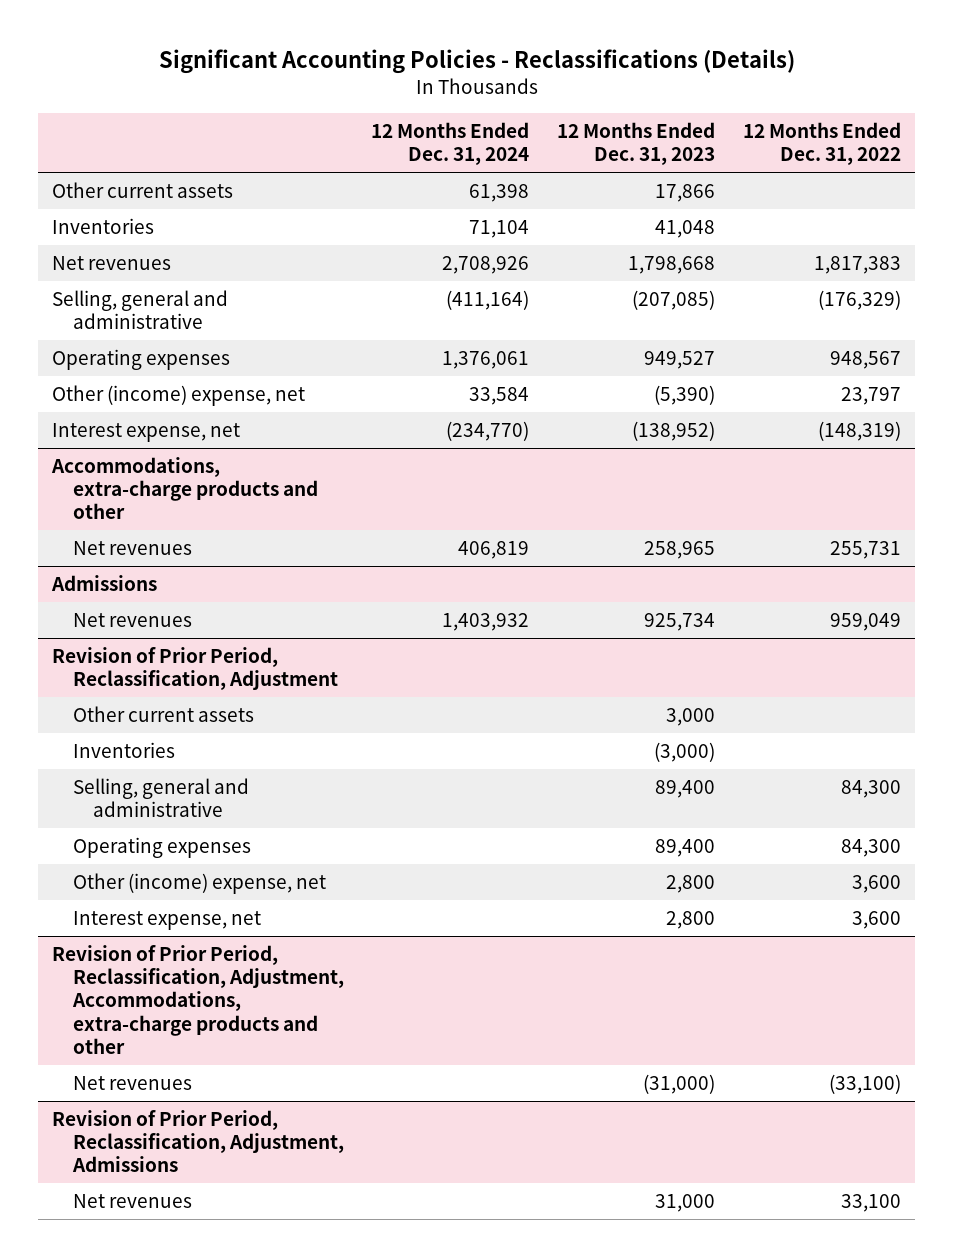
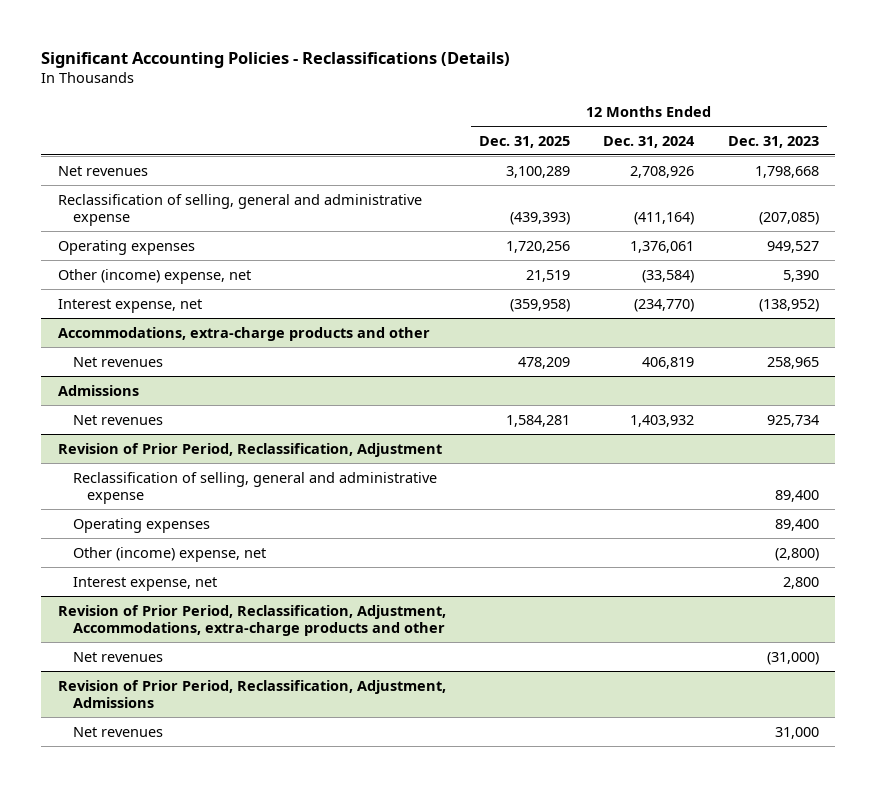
[742,122,901,166] 12 Months Ended Dec. 31, 2022 -> none
none -> [479,135,571,148] Dec. 31, 2025
[52,181,234,198] Other current assets -> none
[52,217,155,234] Inventories -> none
[52,289,229,330] Selling, general and administrative -> [57,193,422,226] Reclassification of selling, general and administrative expense
[469,386,530,405] 33,584 -> [642,269,695,283] (33,584)
[653,384,715,405] (5,390) -> [782,269,819,282] 5,390
[72,705,254,722] Other current assets -> none
[72,741,175,758] Inventories -> none
[72,777,249,818] Selling, general and administrative -> [72,471,437,504] Reclassification of selling, general and administrative expense
[665,874,715,893] 2,800 -> [774,547,819,561] (2,800)

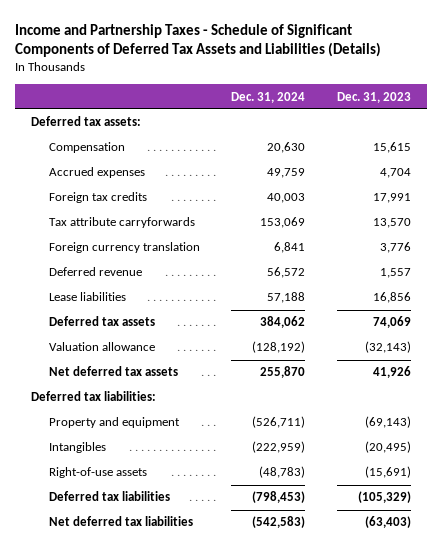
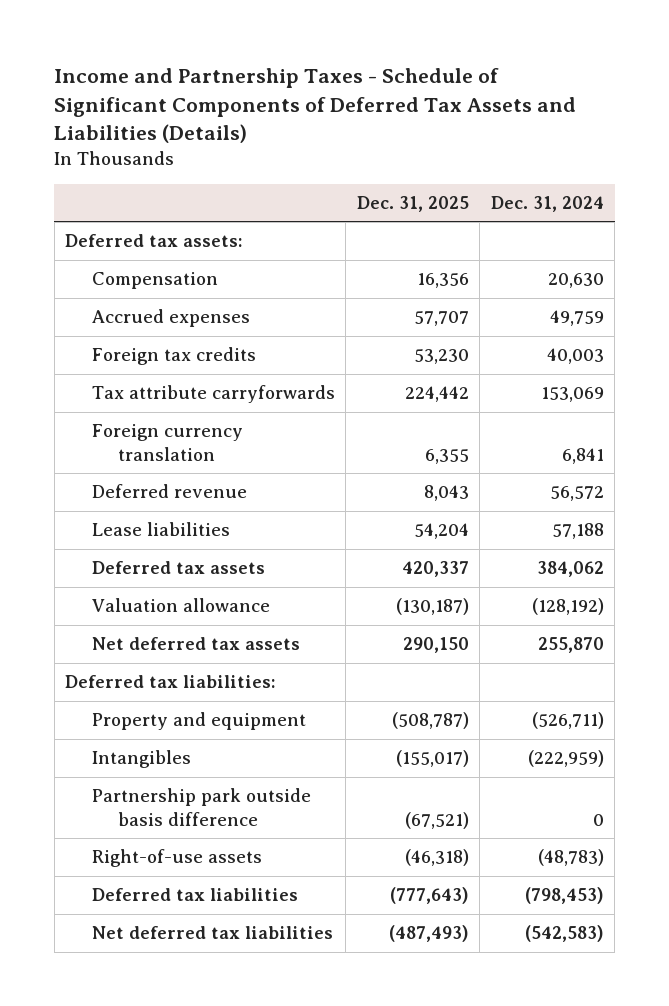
[337,91,412,103] Dec. 31, 2023 -> none
none -> [356,195,469,212] Dec. 31, 2025
none -> [91,788,311,826] Partnership park outside basis difference

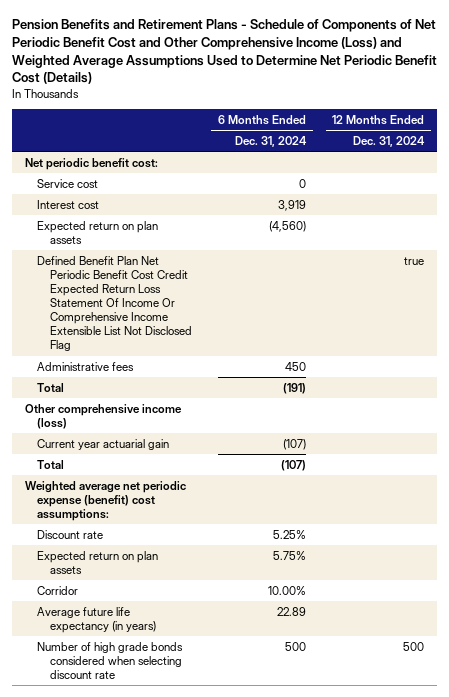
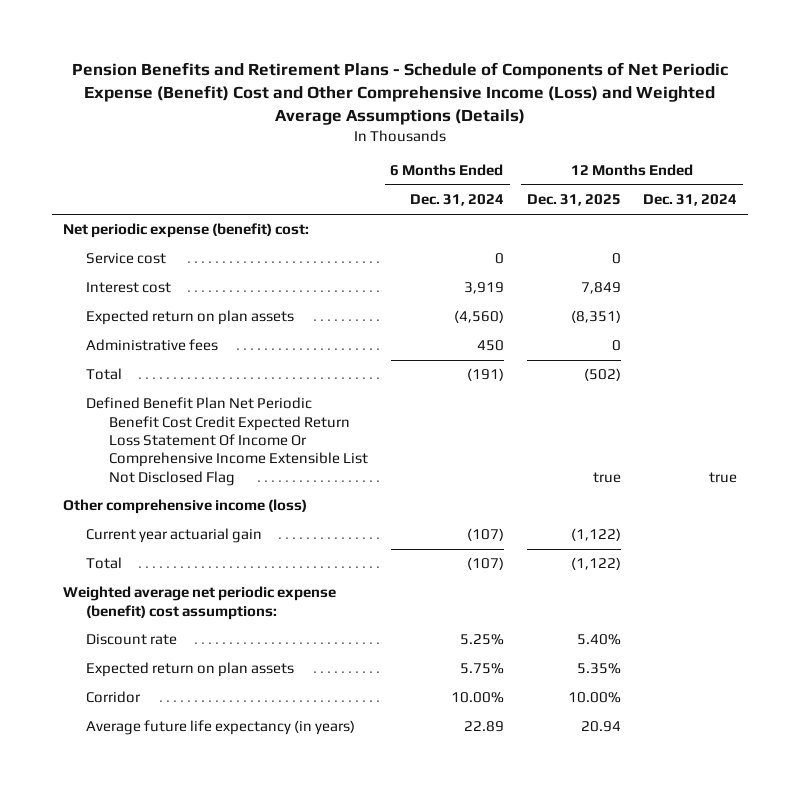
[11,19,437,85] Pension Benefits and Retirement Plans - Schedule of Components of Net Periodic Benefit Cost and Other Comprehensive Income (Loss) and Weighted Average Assumptions Used to Determine Net Periodic Benefit Cost (Details) -> [72,61,729,125] Pension Benefits and Retirement Plans - Schedule of Components of Net Periodic Expense (Benefit) Cost and Other Comprehensive Income (Loss) and Weighted Average Assumptions (Details)
none -> [526,194,621,207] Dec. 31, 2025
[24,157,158,170] Net periodic benefit cost: -> [62,223,309,239] Net periodic expense (benefit) cost:
[37,255,192,352] Defined Benefit Plan Net Periodic Benefit Cost Credit Expected Return Loss Statement Of Income Or Comprehensive Income Extensible List Not Disclosed Flag -> [86,397,369,486] Defined Benefit Plan Net Periodic Benefit Cost Credit Expected Return Loss Statement Of Income Or Comprehensive Income Extensible List Not Disclosed Flag
[37,641,184,679] Number of high grade bonds considered when selecting discount rate -> none

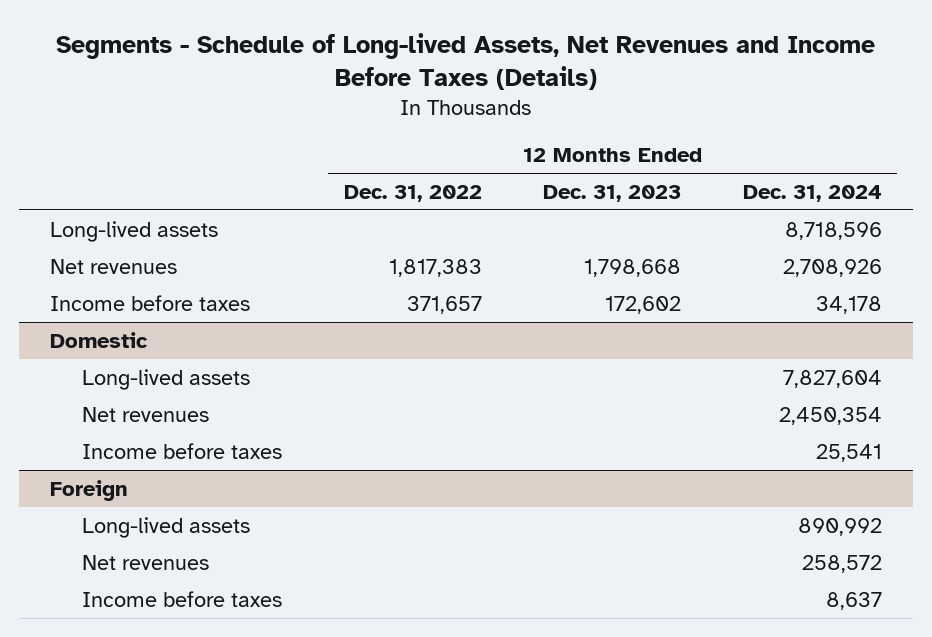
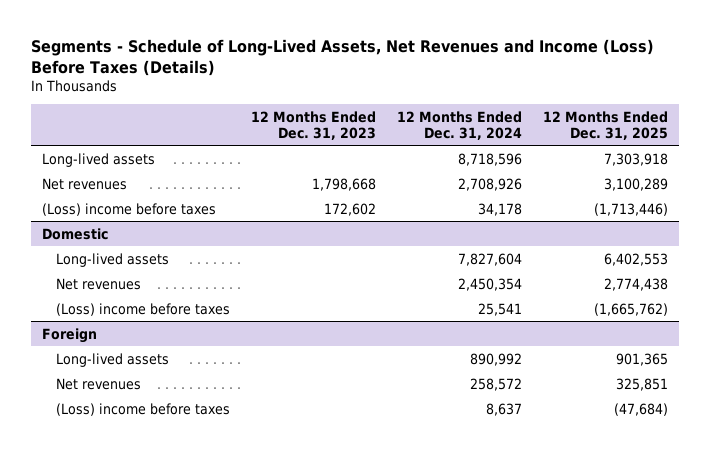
[56,32,876,91] Segments - Schedule of Long-lived Assets, Net Revenues and Income Before Taxes (Details) -> [31,38,655,76] Segments - Schedule of Long-Lived Assets, Net Revenues and Income (Loss) Before Taxes (Details)
[343,184,482,202] Dec. 31, 2022 -> none
none -> [543,110,669,140] 12 Months Ended Dec. 31, 2025
[50,294,251,311] Income before taxes -> [41,202,216,216] (Loss) income before taxes
[81,442,282,459] Income before taxes -> [56,302,231,316] (Loss) income before taxes
[81,590,282,607] Income before taxes -> [56,402,231,416] (Loss) income before taxes

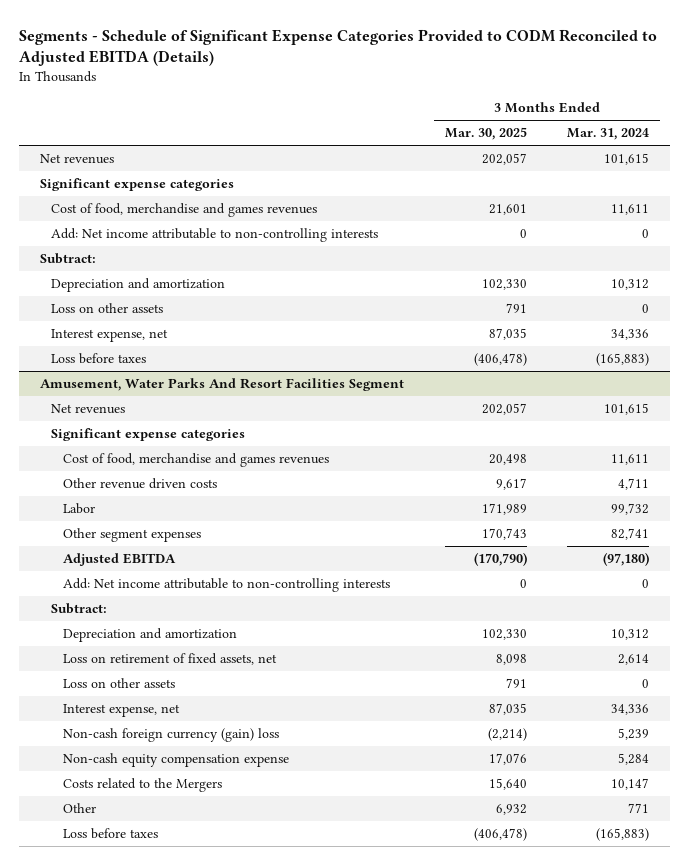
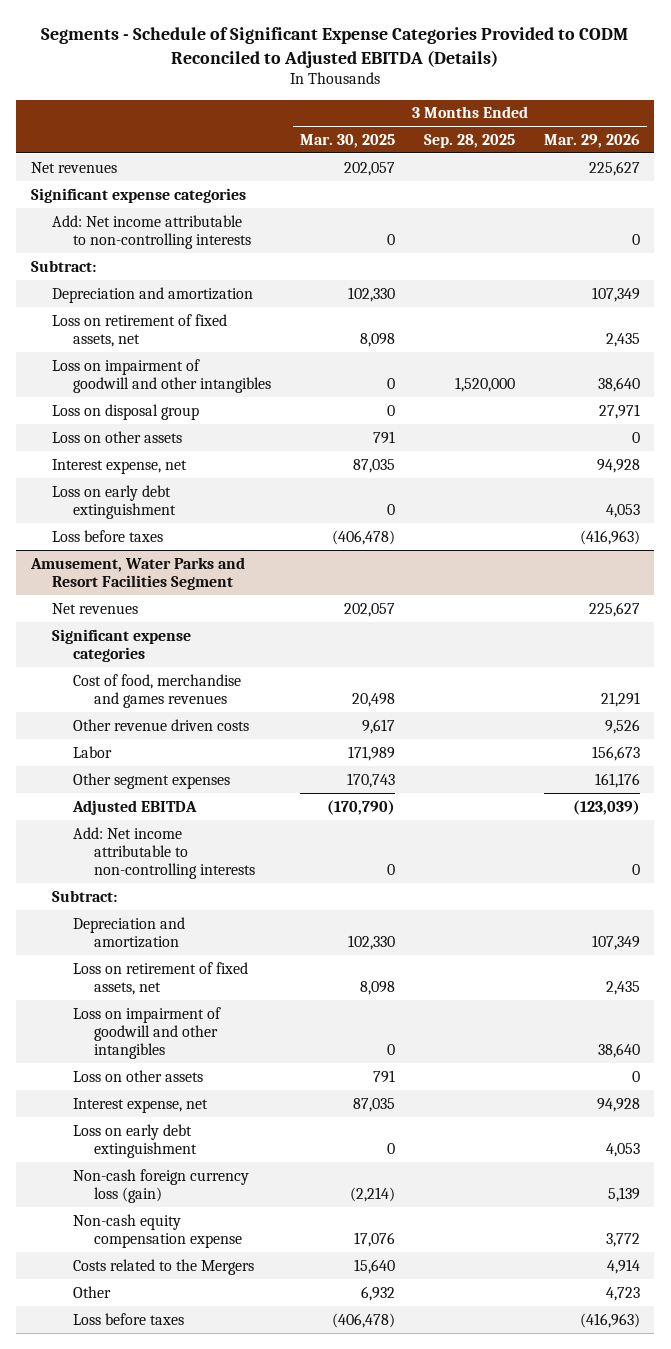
[567,128,650,141] Mar. 31, 2024 -> none
none -> [423,133,515,148] Sep. 28, 2025
none -> [543,133,640,148] Mar. 29, 2026
[51,203,318,218] Cost of food, merchandise and games revenues -> none
none -> [51,313,227,347] Loss on retirement of fixed assets, net
none -> [51,358,272,393] Loss on impairment of goodwill and other intangibles
none -> [51,403,199,420] Loss on disposal group
none -> [51,484,177,519] Loss on early debt extinguishment
[39,378,404,392] Amusement, Water Parks And Resort Facilities Segment -> [29,556,245,590] Amusement, Water Parks and Resort Facilities Segment
none -> [73,1006,222,1060] Loss on impairment of goodwill and other intangibles
none -> [73,1123,198,1158] Loss on early debt extinguishment
[62,728,279,743] Non-cash foreign currency (gain) loss -> [73,1168,250,1203] Non-cash foreign currency loss (gain)

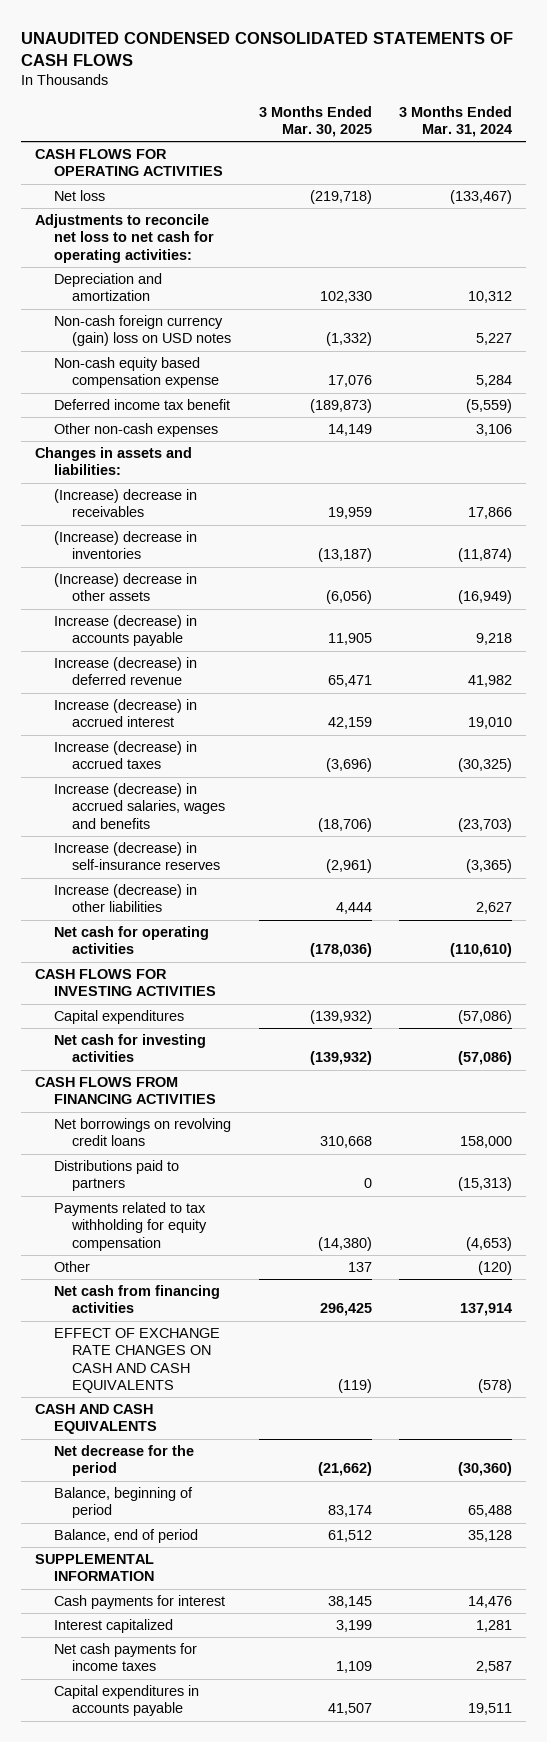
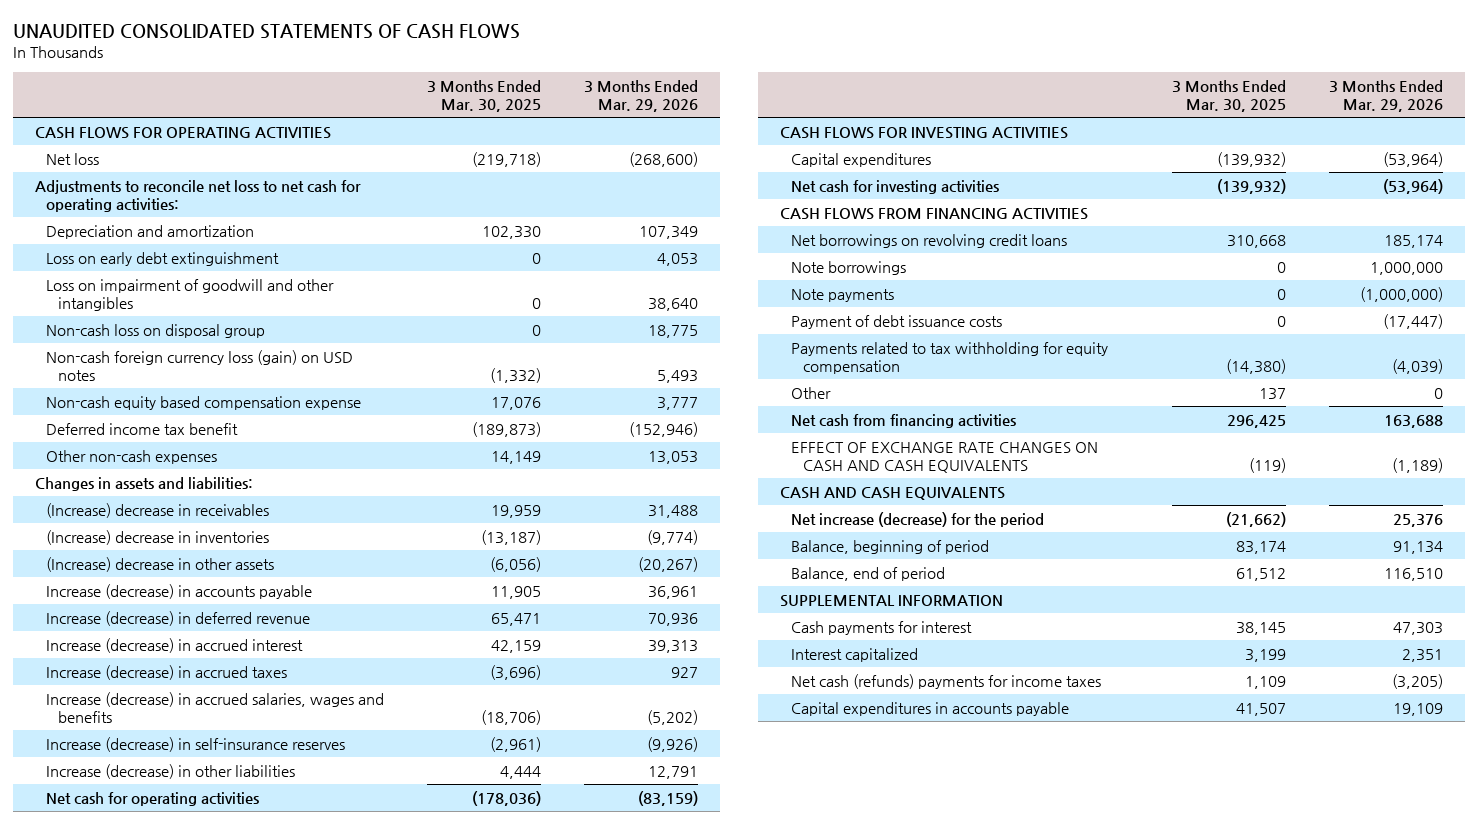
[21,31,514,67] UNAUDITED CONDENSED CONSOLIDATED STATEMENTS OF CASH FLOWS -> [12,23,520,39] UNAUDITED CONSOLIDATED STATEMENTS OF CASH FLOWS
[398,105,512,138] 3 Months Ended Mar. 31, 2024 -> none
none -> [584,80,699,113] 3 Months Ended Mar. 29, 2026
none -> [46,251,280,266] Loss on early debt extinguishment
none -> [46,278,335,311] Loss on impairment of goodwill and other intangibles
none -> [46,323,266,338] Non-cash loss on disposal group
[53,315,232,347] Non-cash foreign currency (gain) loss on USD notes -> [46,349,354,381] Non-cash foreign currency loss (gain) on USD notes
[53,1160,179,1192] Distributions paid to partners -> none
none -> [791,260,907,275] Note borrowings
none -> [791,288,895,302] Note payments
none -> [791,314,1003,329] Payment of debt issuance costs
[53,1445,194,1477] Net decrease for the period -> [791,511,1045,527] Net increase (decrease) for the period
[53,1643,197,1672] Net cash payments for income taxes -> [791,673,1102,689] Net cash (refunds) payments for income taxes

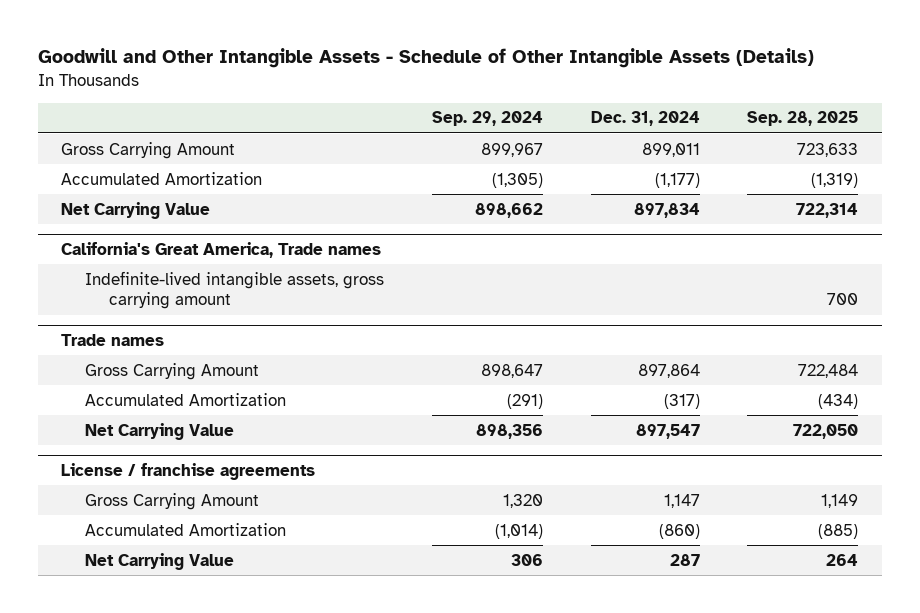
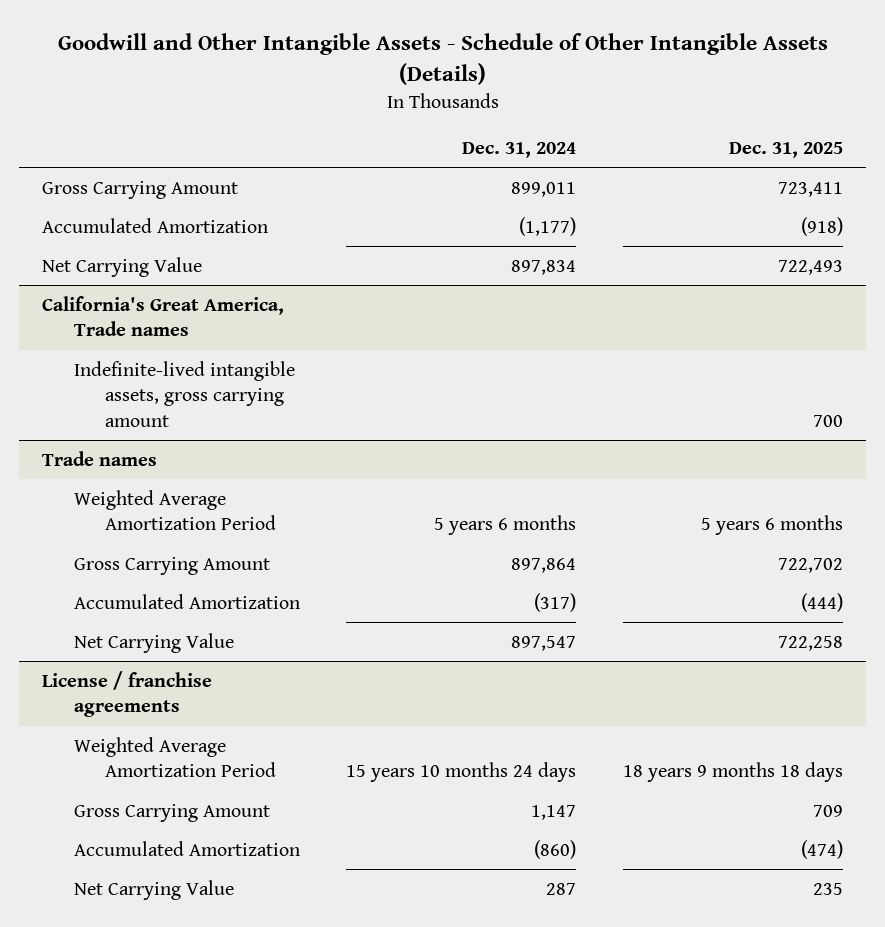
[431,111,543,127] Sep. 29, 2024 -> none
[747,111,859,127] Sep. 28, 2025 -> none
none -> [728,141,843,158] Dec. 31, 2025
none -> [73,489,276,531] Weighted Average Amortization Period
none -> [73,736,276,778] Weighted Average Amortization Period

